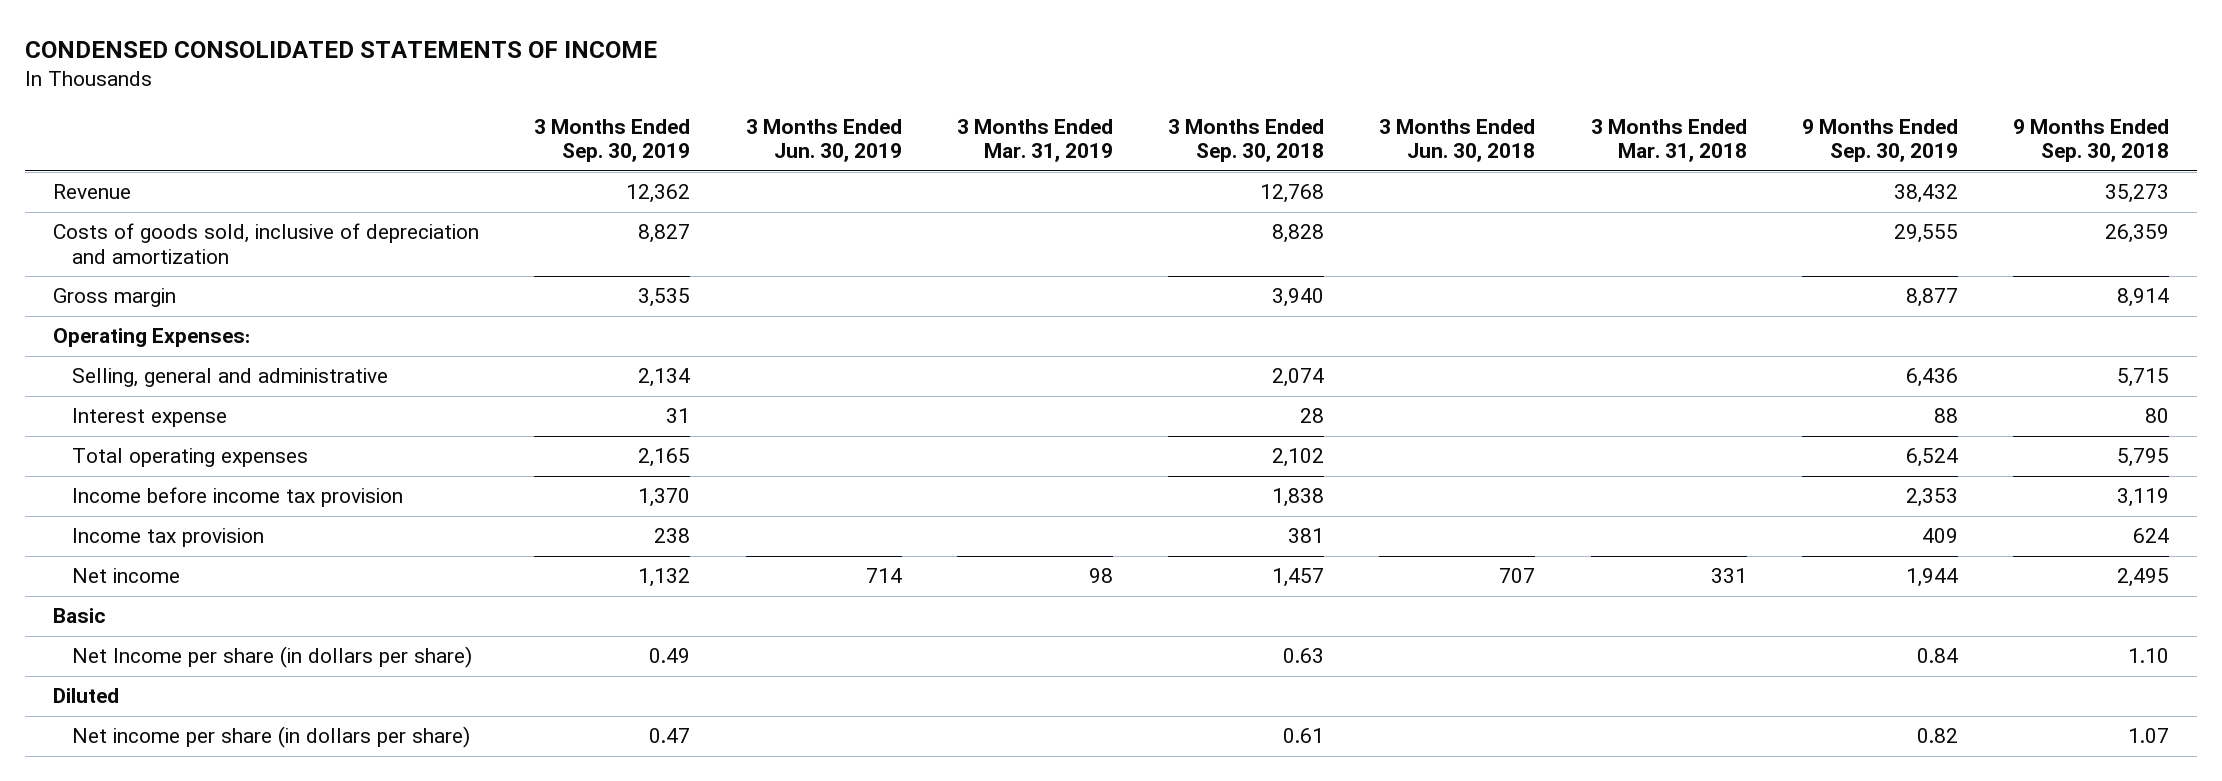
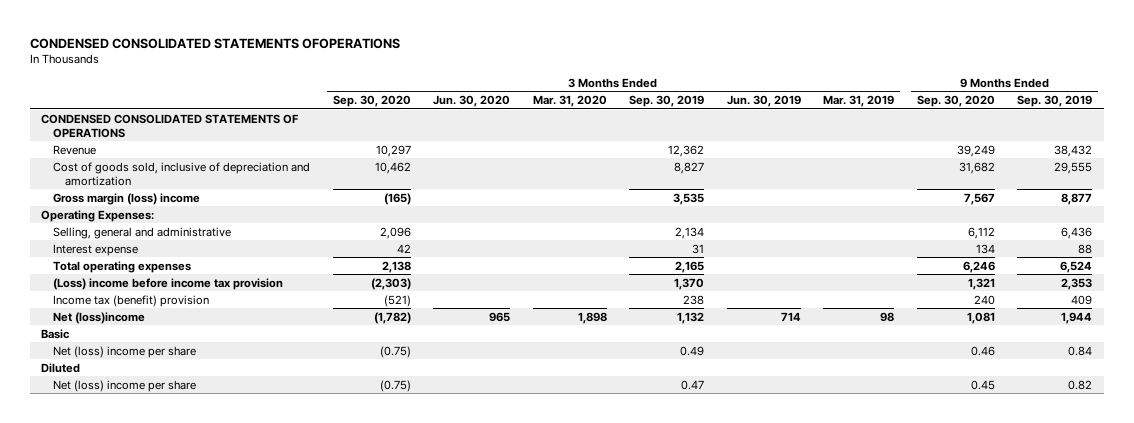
[25,40,658,58] CONDENSED CONSOLIDATED STATEMENTS OF INCOME -> [30,37,401,49] CONDENSED CONSOLIDATED STATEMENTS OFOPERATIONS
[1168,118,1325,163] 3 Months Ended Sep. 30, 2018 -> none
[1379,118,1536,163] 3 Months Ended Jun. 30, 2018 -> none
[1590,118,1747,163] 3 Months Ended Mar. 31, 2018 -> none
[2013,118,2170,163] 9 Months Ended Sep. 30, 2018 -> none
none -> [332,95,411,108] Sep. 30, 2020
none -> [433,95,511,108] Jun. 30, 2020
none -> [532,95,607,108] Mar. 31, 2020
none -> [916,95,995,108] Sep. 30, 2020
none -> [41,113,300,138] CONDENSED CONSOLIDATED STATEMENTS OF OPERATIONS
[52,223,479,264] Costs of goods sold, inclusive of depreciation and amortization -> [53,161,311,186] Cost of goods sold, inclusive of depreciation and amortization
[52,288,176,308] Gross margin -> [53,192,201,205] Gross margin (loss) income
[71,487,403,508] Income before income tax provision -> [53,277,284,290] (Loss) income before income tax provision
[71,528,264,548] Income tax provision -> [53,294,210,307] Income tax (benefit) provision
[71,568,180,584] Net income -> [53,311,146,324] Net (loss)income
[71,646,472,669] Net Income per share (in dollars per share) -> [53,345,197,358] Net (loss) income per share
[71,726,470,749] Net income per share (in dollars per share) -> [53,379,197,392] Net (loss) income per share

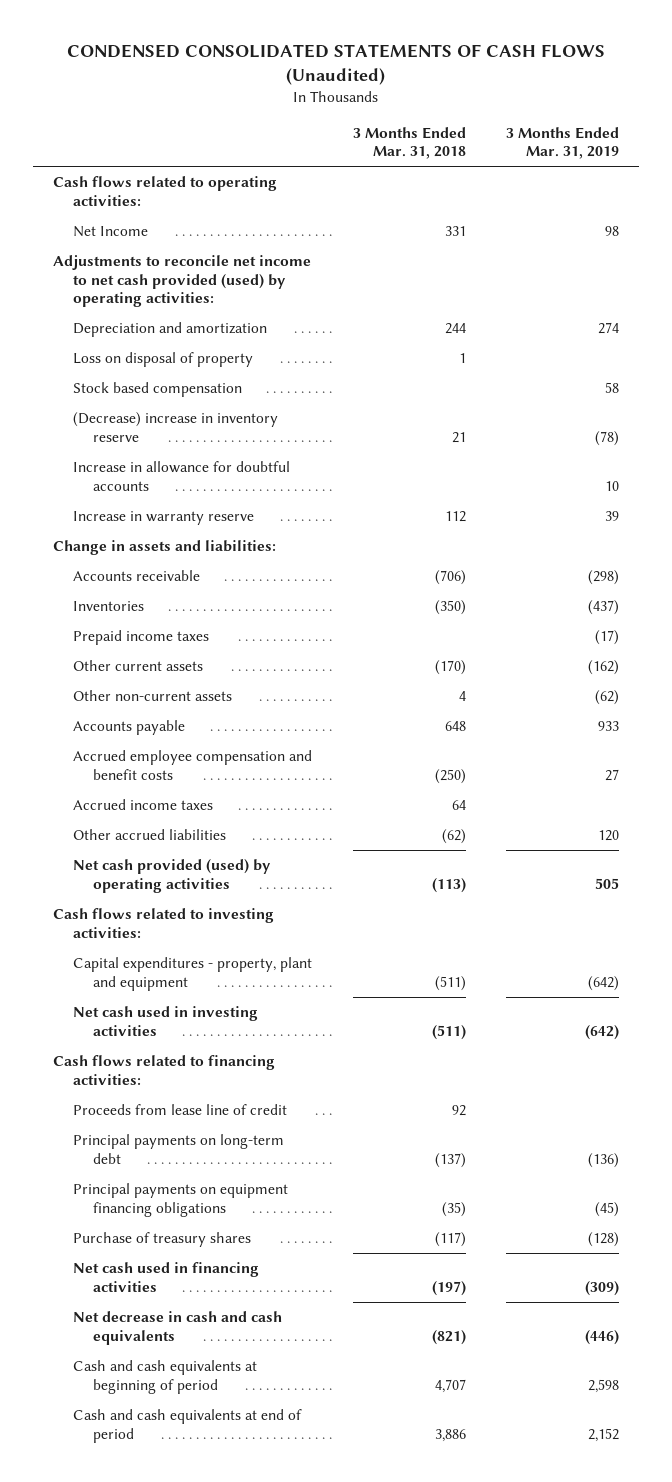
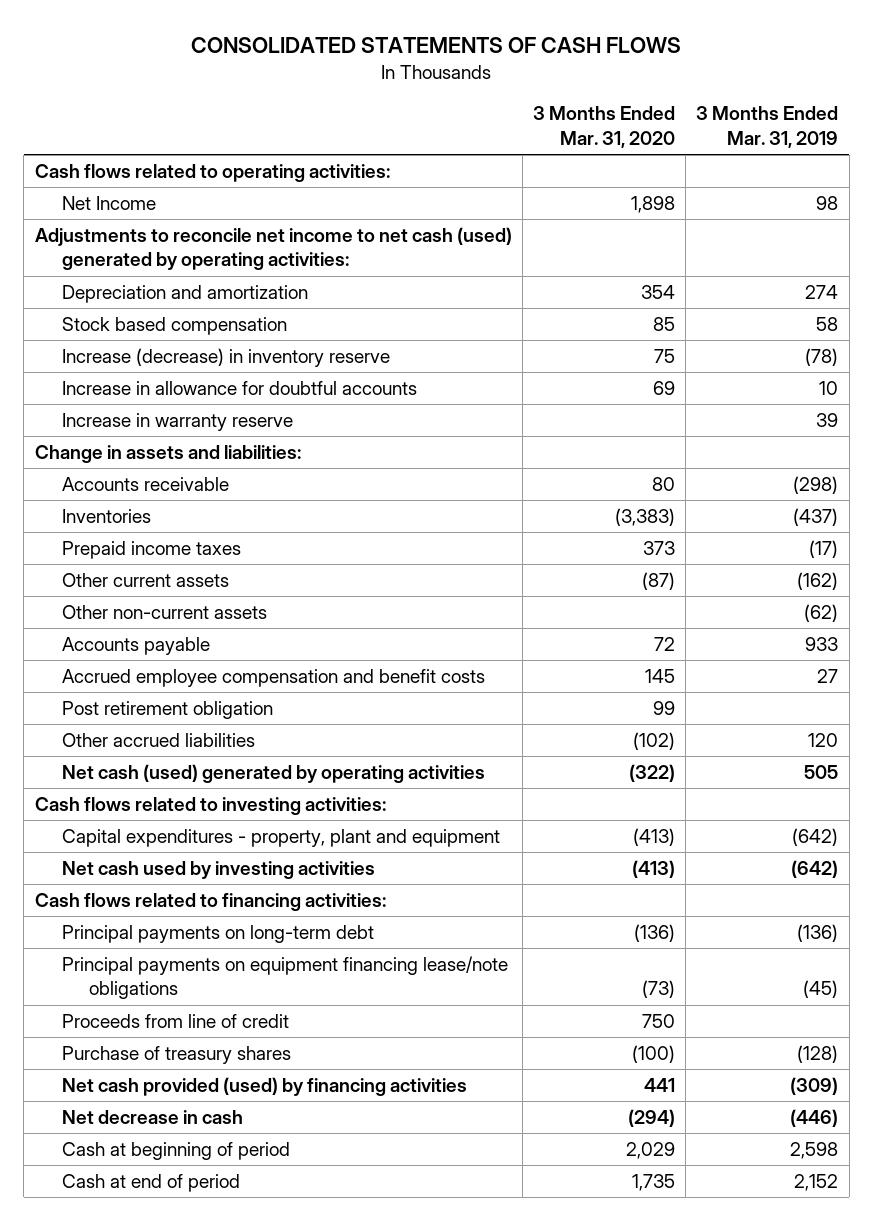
[67,44,606,86] CONDENSED CONSOLIDATED STATEMENTS OF CASH FLOWS (Unaudited) -> [191,37,682,54] CONSOLIDATED STATEMENTS OF CASH FLOWS
[352,126,466,160] 3 Months Ended Mar. 31, 2018 -> none
none -> [532,106,675,148] 3 Months Ended Mar. 31, 2020
[53,255,312,308] Adjustments to reconcile net income to net cash provided (used) by operating activities: -> [34,227,512,271] Adjustments to reconcile net income to net cash (used) generated by operating activities:
[73,352,254,368] Loss on disposal of property -> none
[73,412,279,442] (Decrease) increase in inventory reserve -> [61,348,390,368] Increase (decrease) in inventory reserve
[73,799,214,811] Accrued income taxes -> none
none -> [61,701,273,720] Post retirement obligation
[73,859,272,893] Net cash provided (used) by operating activities -> [61,764,485,784] Net cash (used) generated by operating activities
[73,1006,259,1036] Net cash used in investing activities -> [61,861,375,880] Net cash used by investing activities
[73,1104,288,1116] Proceeds from lease line of credit -> none
[73,1183,289,1217] Principal payments on equipment financing obligations -> [61,956,508,1000] Principal payments on equipment financing lease/note obligations
none -> [61,1014,289,1029] Proceeds from line of credit
[73,1262,260,1292] Net cash used in financing activities -> [61,1077,467,1097] Net cash provided (used) by financing activities
[73,1311,283,1345] Net decrease in cash and cash equivalents -> [61,1110,243,1125] Net decrease in cash
[73,1360,258,1394] Cash and cash equivalents at beginning of period -> [61,1142,290,1161] Cash at beginning of period
[73,1409,303,1443] Cash and cash equivalents at end of period -> [61,1174,240,1193] Cash at end of period

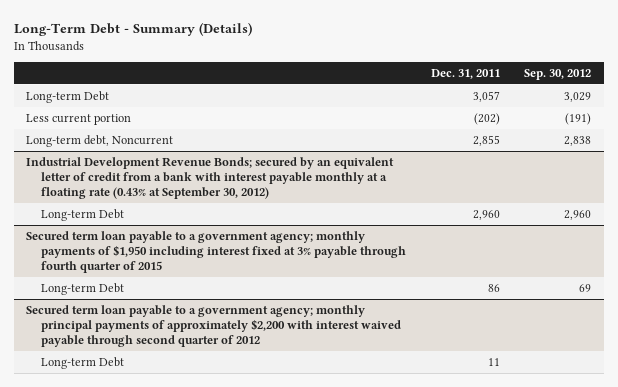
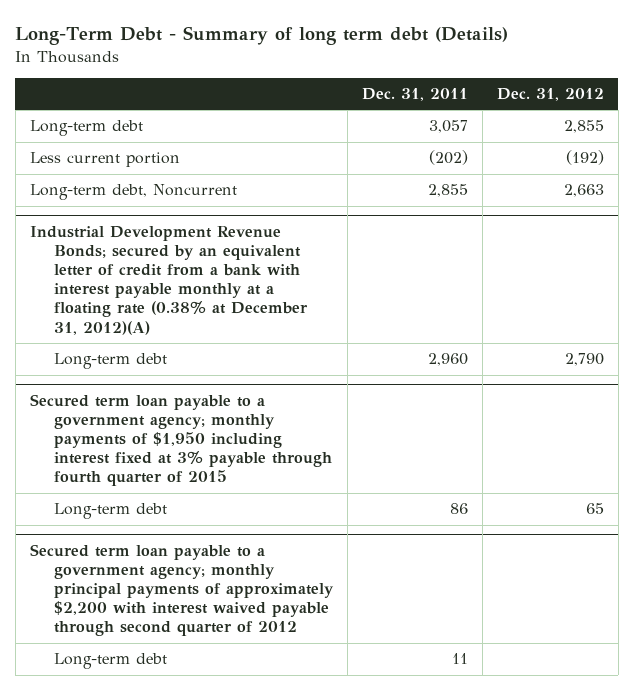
[14,22,253,37] Long-Term Debt - Summary (Details) -> [15,26,509,46] Long-Term Debt - Summary of long term debt (Details)
[524,69,592,81] Sep. 30, 2012 -> none
none -> [496,87,604,101] Dec. 31, 2012
[26,90,110,103] Long-term Debt -> [29,120,143,137] Long-term debt
[26,156,395,199] Industrial Development Revenue Bonds; secured by an equivalent letter of credit from a bank with interest payable monthly at a floating rate (0.43% at September 30, 2012) -> [29,225,308,335] Industrial Development Revenue Bonds; secured by an equivalent letter of credit from a bank with interest payable monthly at a floating rate (0.38% at December 31, 2012)(A)
[41,208,125,221] Long-term Debt -> [53,353,167,370] Long-term debt
[41,282,125,295] Long-term Debt -> [53,503,167,520] Long-term debt
[41,356,125,369] Long-term Debt -> [53,653,167,670] Long-term debt

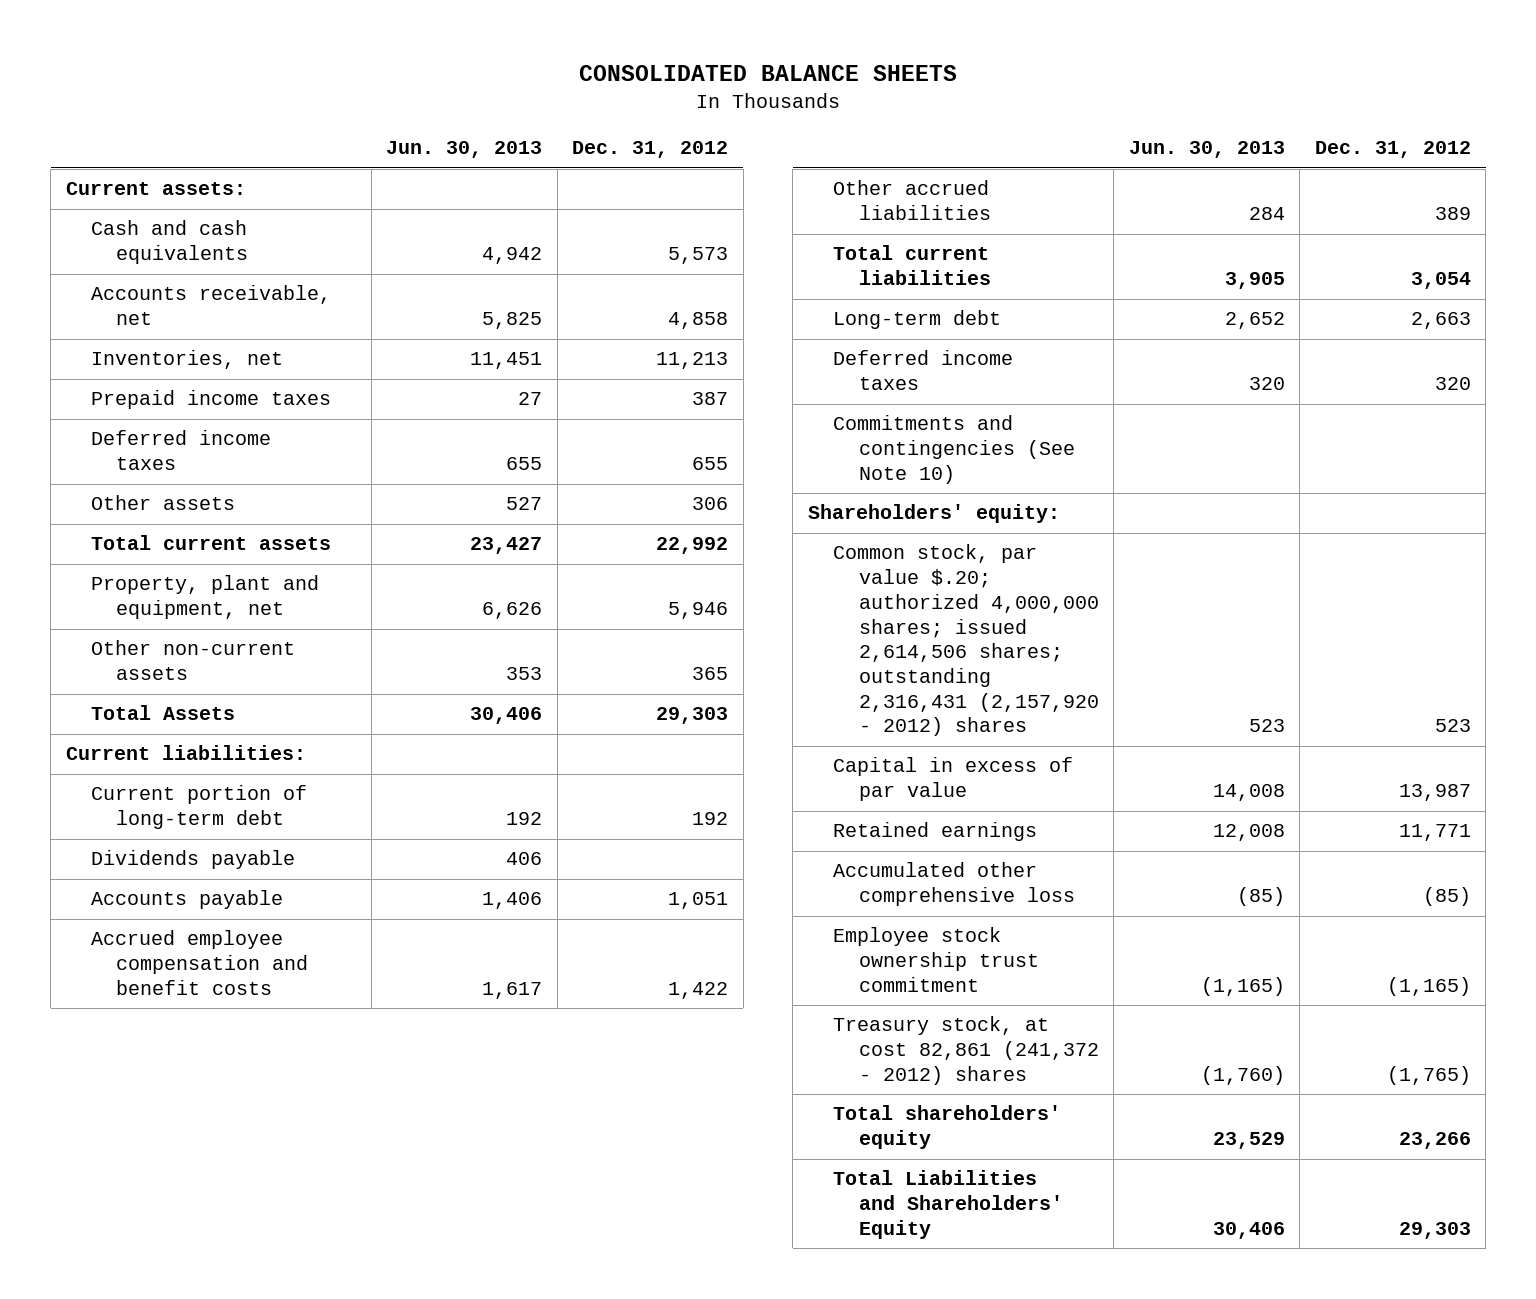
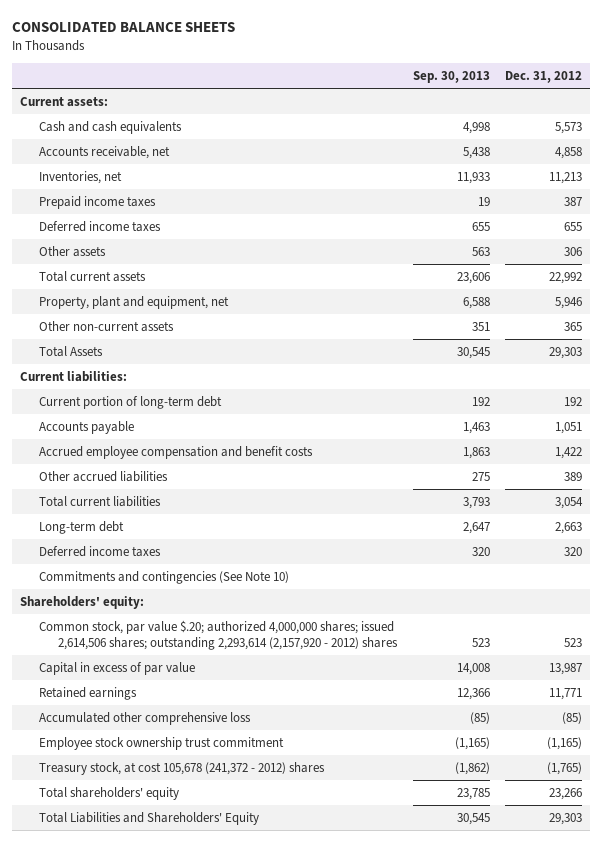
[386,141,543,159] Jun. 30, 2013 -> none
none -> [412,70,490,83] Sep. 30, 2013
[90,850,295,870] Dividends payable -> none
[833,544,1099,737] Common stock, par value $.20; authorized 4,000,000 shares; issued 2,614,506 shares; outstanding 2,316,431 (2,157,920 - 2012) shares -> [38,619,399,651] Common stock, par value $.20; authorized 4,000,000 shares; issued 2,614,506 shares; outstanding 2,293,614 (2,157,920 - 2012) shares
[833,1016,1099,1085] Treasury stock, at cost 82,861 (241,372 - 2012) shares -> [38,761,325,775] Treasury stock, at cost 105,678 (241,372 - 2012) shares

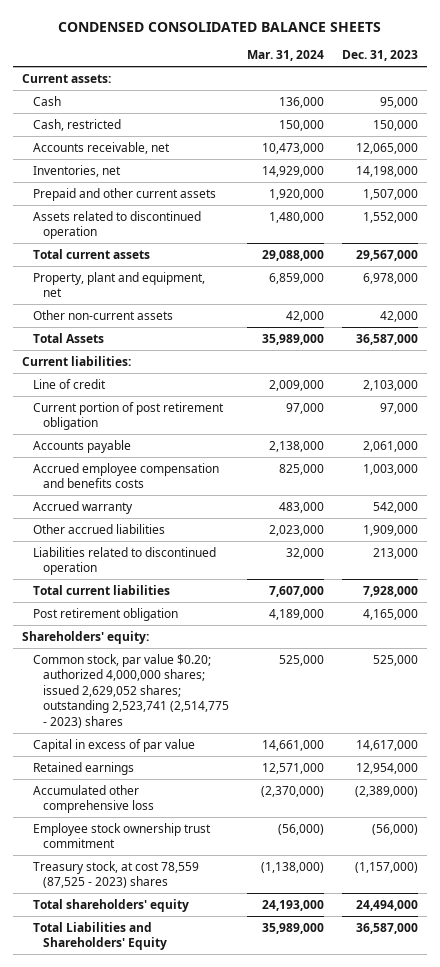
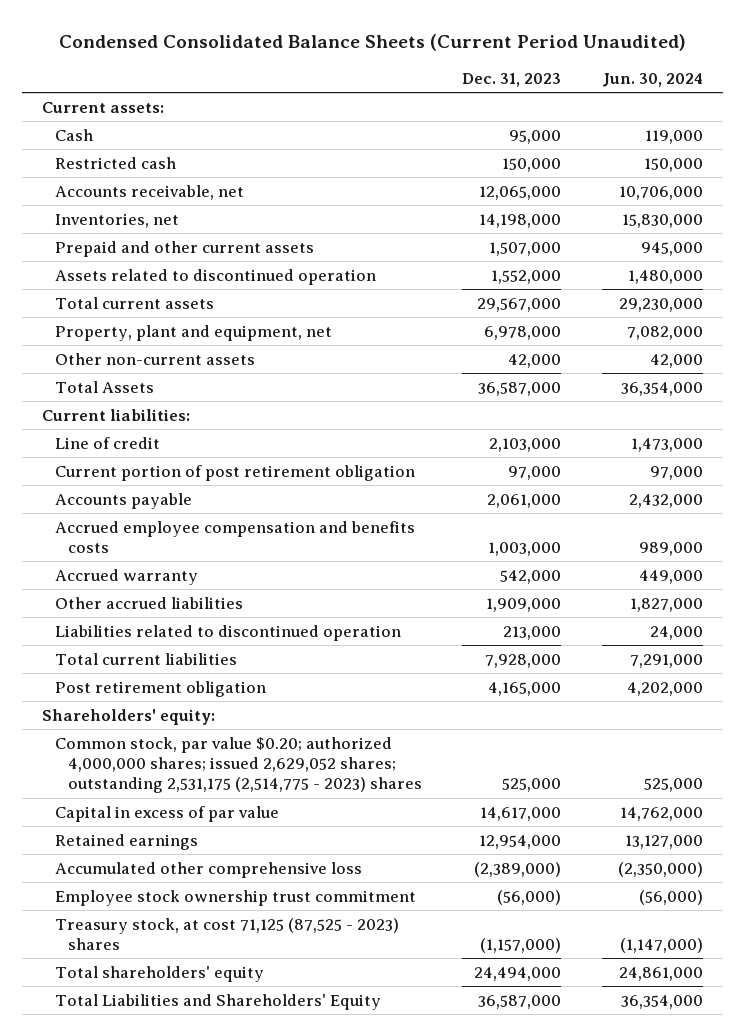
[57,21,381,32] CONDENSED CONSOLIDATED BALANCE SHEETS -> [58,33,686,51] Condensed Consolidated Balance Sheets (Current Period Unaudited)
[247,50,325,62] Mar. 31, 2024 -> none
none -> [602,72,704,87] Jun. 30, 2024
[32,118,121,131] Cash, restricted -> [55,156,177,169] Restricted cash
[32,653,230,728] Common stock, par value $0.20; authorized 4,000,000 shares; issued 2,629,052 shares; outstanding 2,523,741 (2,514,775 - 2023) shares -> [55,736,422,794] Common stock, par value $0.20; authorized 4,000,000 shares; issued 2,629,052 shares; outstanding 2,531,175 (2,514,775 - 2023) shares
[32,860,199,889] Treasury stock, at cost 78,559 (87,525 - 2023) shares -> [55,917,400,950] Treasury stock, at cost 71,125 (87,525 - 2023) shares

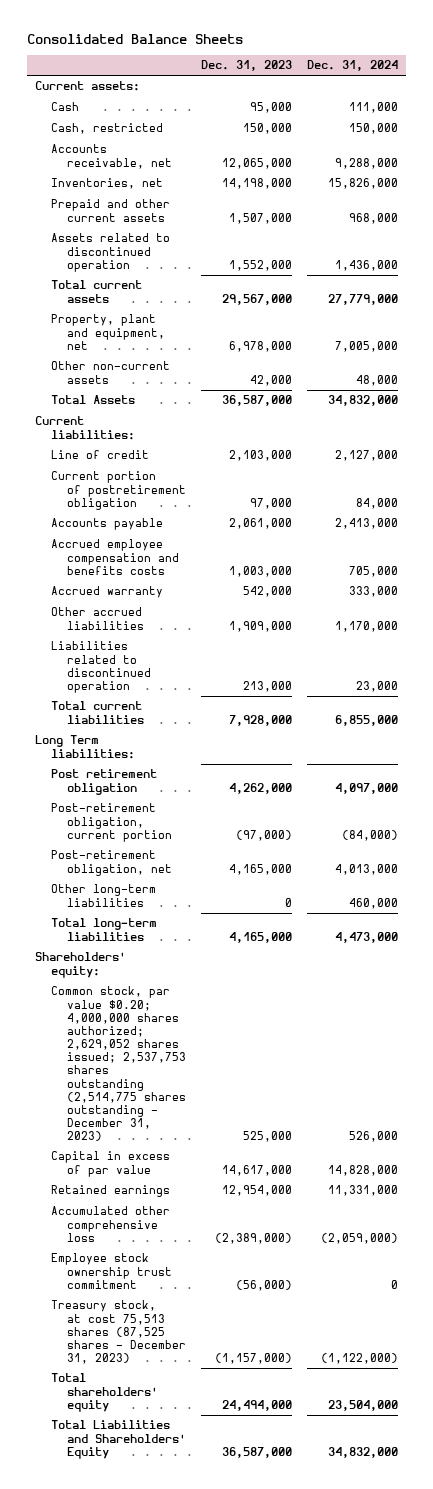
[58,33,686,51] Condensed Consolidated Balance Sheets (Current Period Unaudited) -> [26,33,243,44] Consolidated Balance Sheets
[602,72,704,87] Jun. 30, 2024 -> none
none -> [307,60,399,72] Dec. 31, 2024
[55,156,177,169] Restricted cash -> [50,123,163,135] Cash, restricted
[55,464,416,481] Current portion of post retirement obligation -> [50,471,186,510] Current portion of postretirement obligation
none -> [34,735,135,759] Long Term liabilities:
[488,681,562,696] 4,165,000 -> [228,782,292,794] 4,262,000
none -> [50,803,172,842] Post-retirement obligation, current portion
none -> [50,850,172,876] Post-retirement obligation, net
none -> [50,884,156,907] Other long-term liabilities
none -> [50,918,157,941] Total long-term liabilities
[55,736,422,794] Common stock, par value $0.20; authorized 4,000,000 shares; issued 2,629,052 shares; outstanding 2,531,175 (2,514,775 - 2023) shares -> [50,986,186,1142] Common stock, par value $0.20; 4,000,000 shares authorized; 2,629,052 shares issued; 2,537,753 shares outstanding (2,514,775 shares outstanding - December 31, 2023)
[55,917,400,950] Treasury stock, at cost 71,125 (87,525 - 2023) shares -> [50,1300,186,1365] Treasury stock, at cost 75,513 shares (87,525 shares - December 31, 2023)

